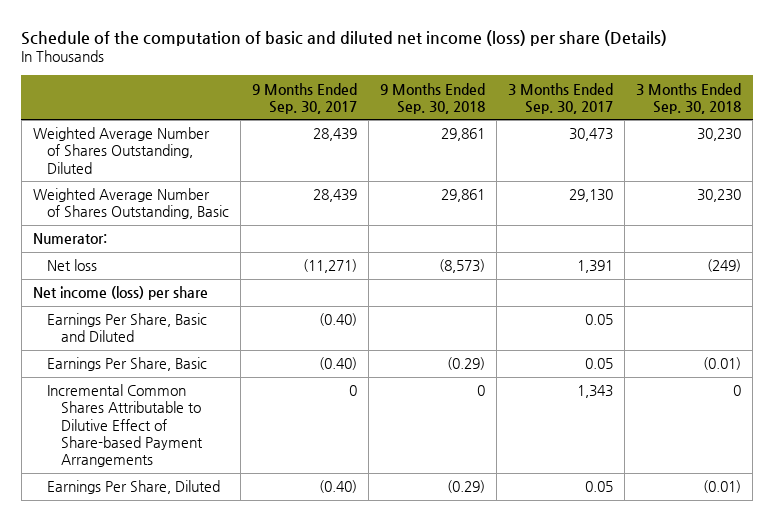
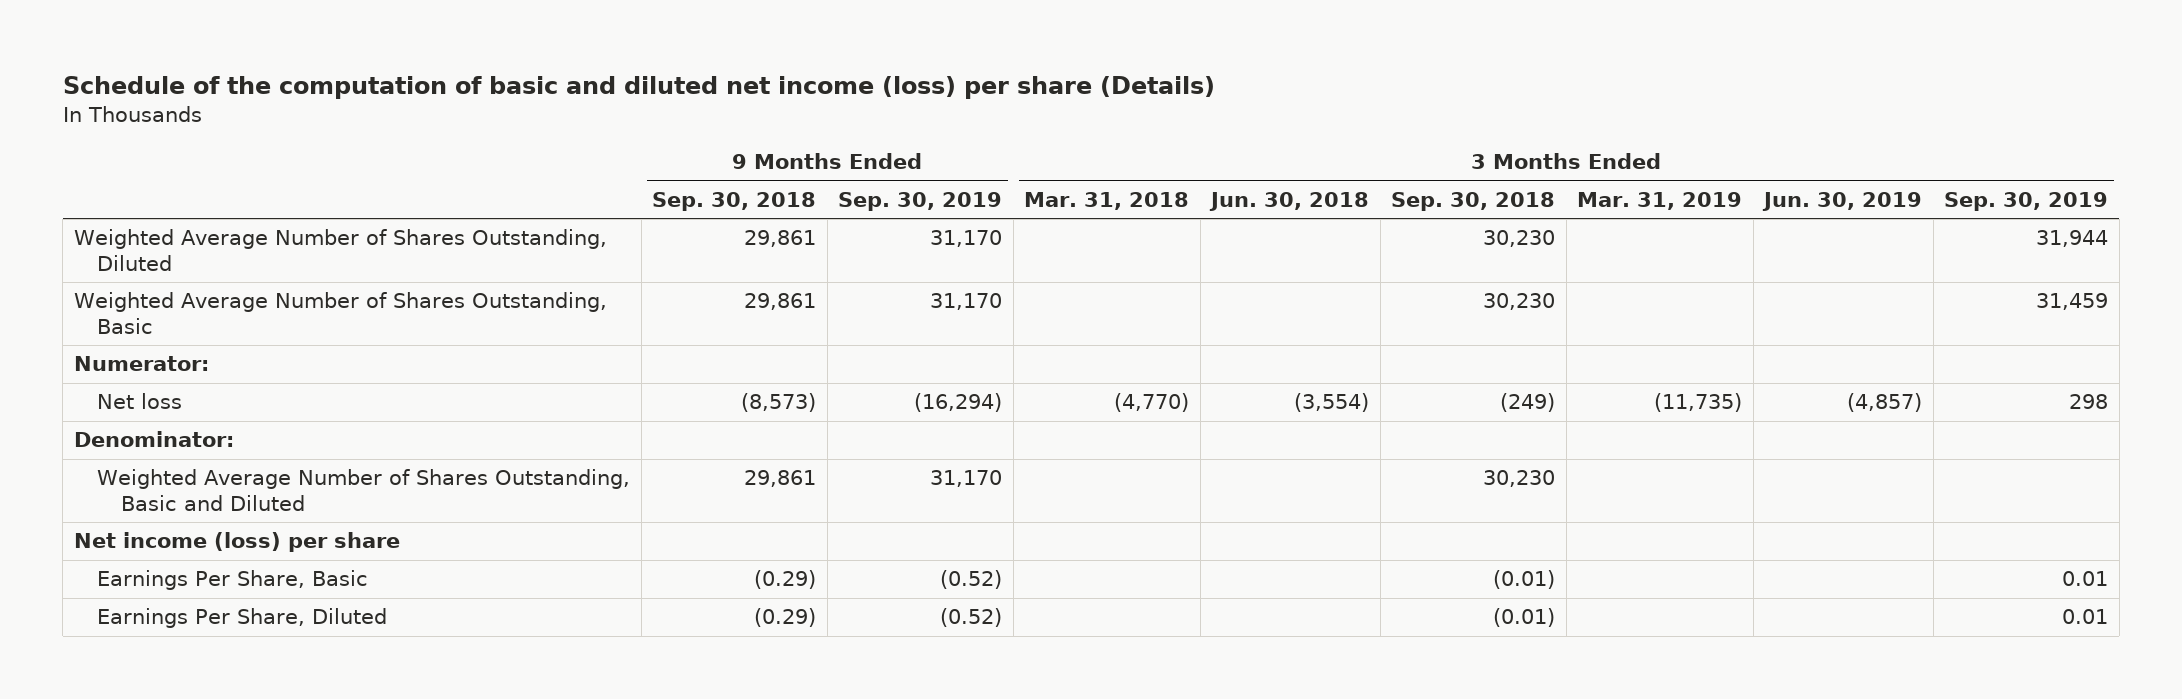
[252,82,358,114] 9 Months Ended Sep. 30, 2017 -> none
[508,82,614,114] 3 Months Ended Sep. 30, 2017 -> none
none -> [838,191,1003,211] Sep. 30, 2019
none -> [1024,191,1190,210] Mar. 31, 2018
none -> [1209,191,1370,211] Jun. 30, 2018
none -> [1577,191,1743,210] Mar. 31, 2019
none -> [1762,191,1923,211] Jun. 30, 2019
none -> [1944,191,2109,211] Sep. 30, 2019
none -> [73,431,234,448] Denominator:
none -> [97,469,631,511] Weighted Average Number of Shares Outstanding, Basic and Diluted
[47,313,208,343] Earnings Per Share, Basic and Diluted -> none
[47,384,204,468] Incremental Common Shares Attributable to Dilutive Effect of Share-based Payment Arrangements -> none

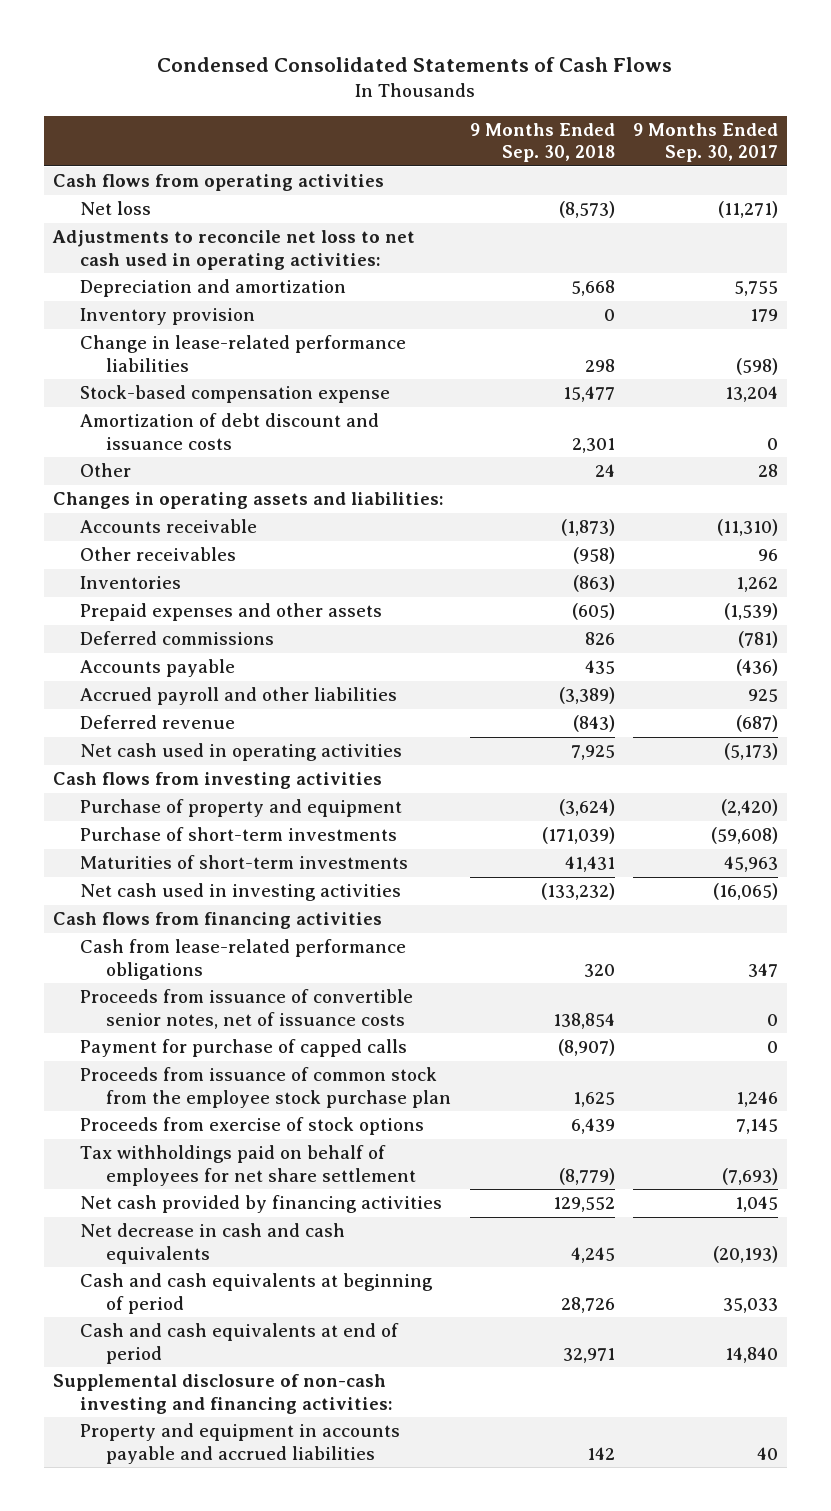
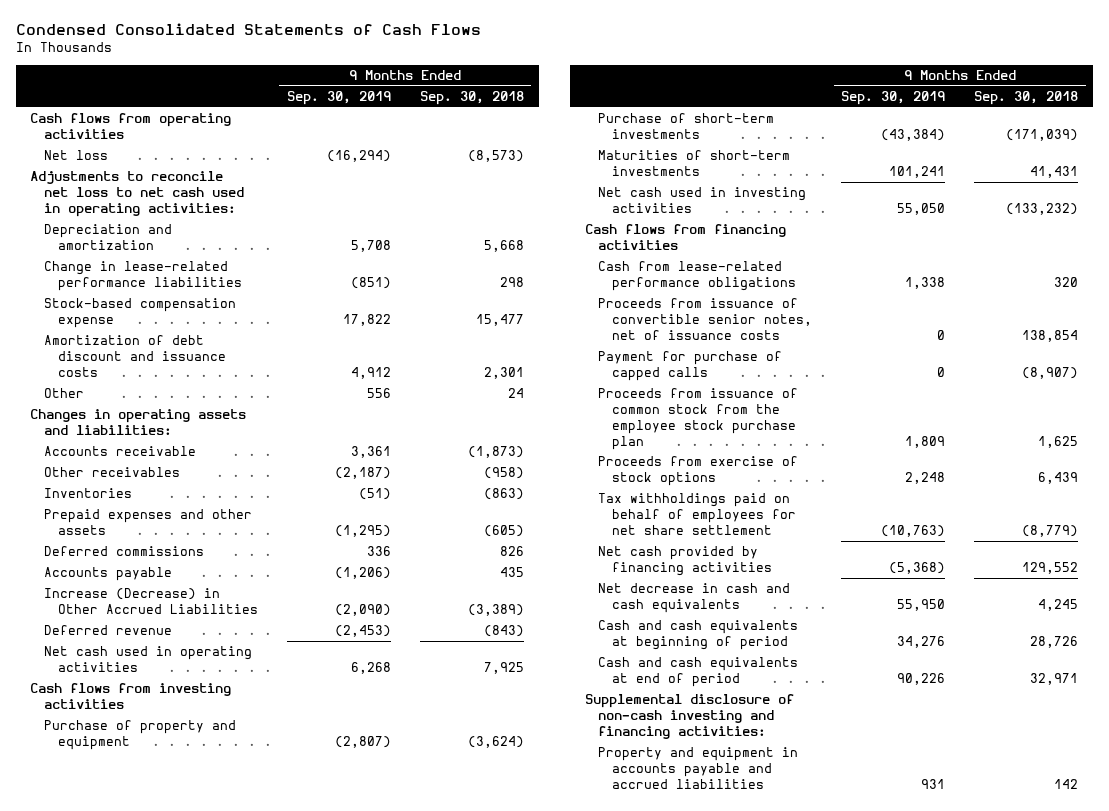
[633,122,779,163] 9 Months Ended Sep. 30, 2017 -> none
none -> [286,91,391,106] Sep. 30, 2019
[79,308,255,326] Inventory provision -> none
[79,687,397,706] Accrued payroll and other liabilities -> [43,588,258,615] Increase (Decrease) in Other Accrued Liabilities

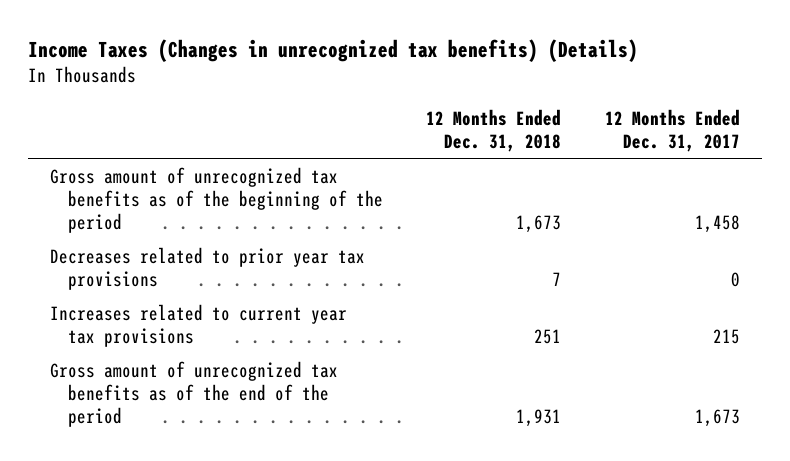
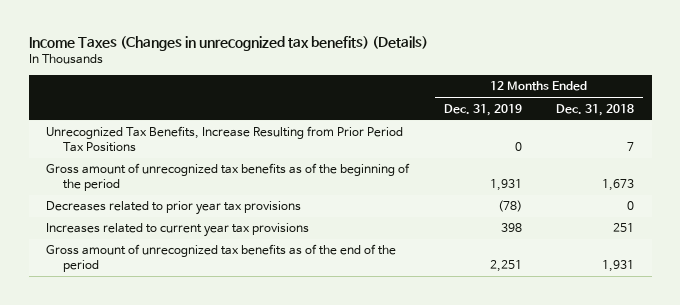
[605,108,741,152] 12 Months Ended Dec. 31, 2017 -> none
none -> [443,103,522,116] Dec. 31, 2019
none -> [45,126,403,152] Unrecognized Tax Benefits, Increase Resulting from Prior Period Tax Positions
[552,271,562,286] 7 -> [627,201,635,211] 0

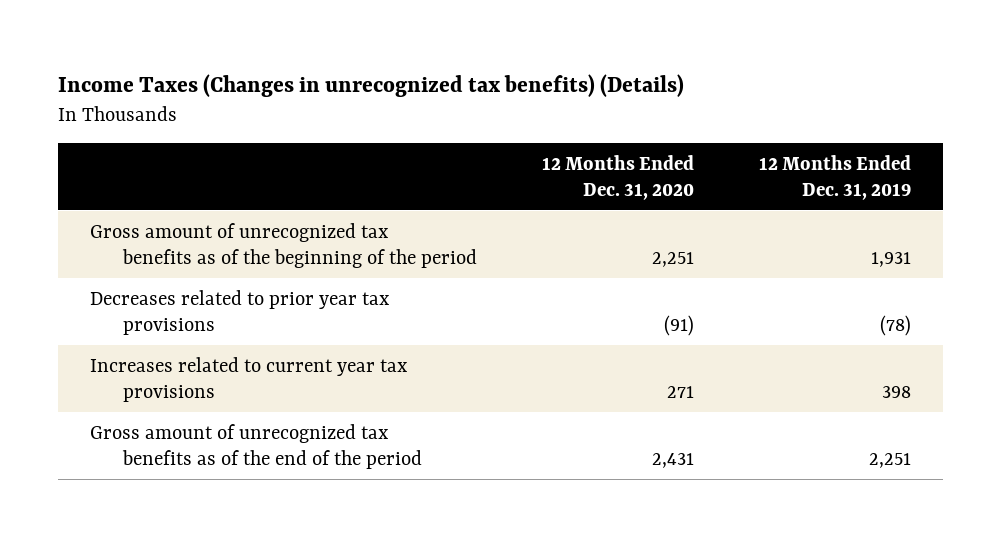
[556,103,635,116] Dec. 31, 2018 -> none
none -> [541,154,694,200] 12 Months Ended Dec. 31, 2020
[45,126,403,152] Unrecognized Tax Benefits, Increase Resulting from Prior Period Tax Positions -> none

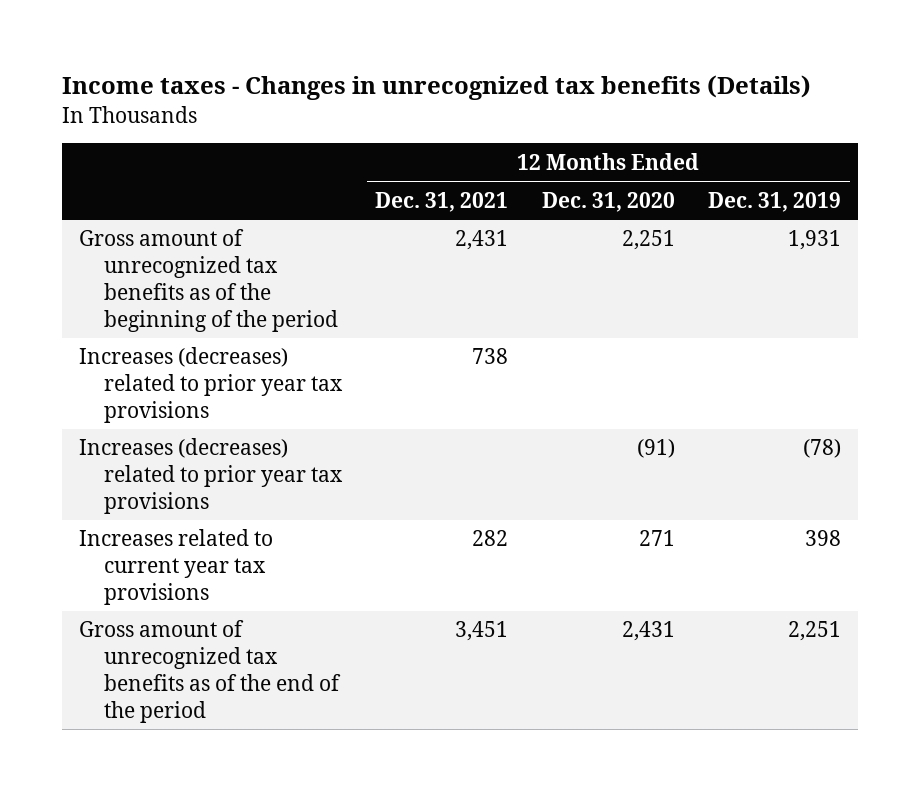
[57,73,684,97] Income Taxes (Changes in unrecognized tax benefits) (Details) -> [62,75,812,101] Income taxes - Changes in unrecognized tax benefits (Details)
none -> [375,191,509,212] Dec. 31, 2021
none -> [79,347,343,424] Increases (decreases) related to prior year tax provisions
[90,289,390,335] Decreases related to prior year tax provisions -> [79,438,343,515] Increases (decreases) related to prior year tax provisions

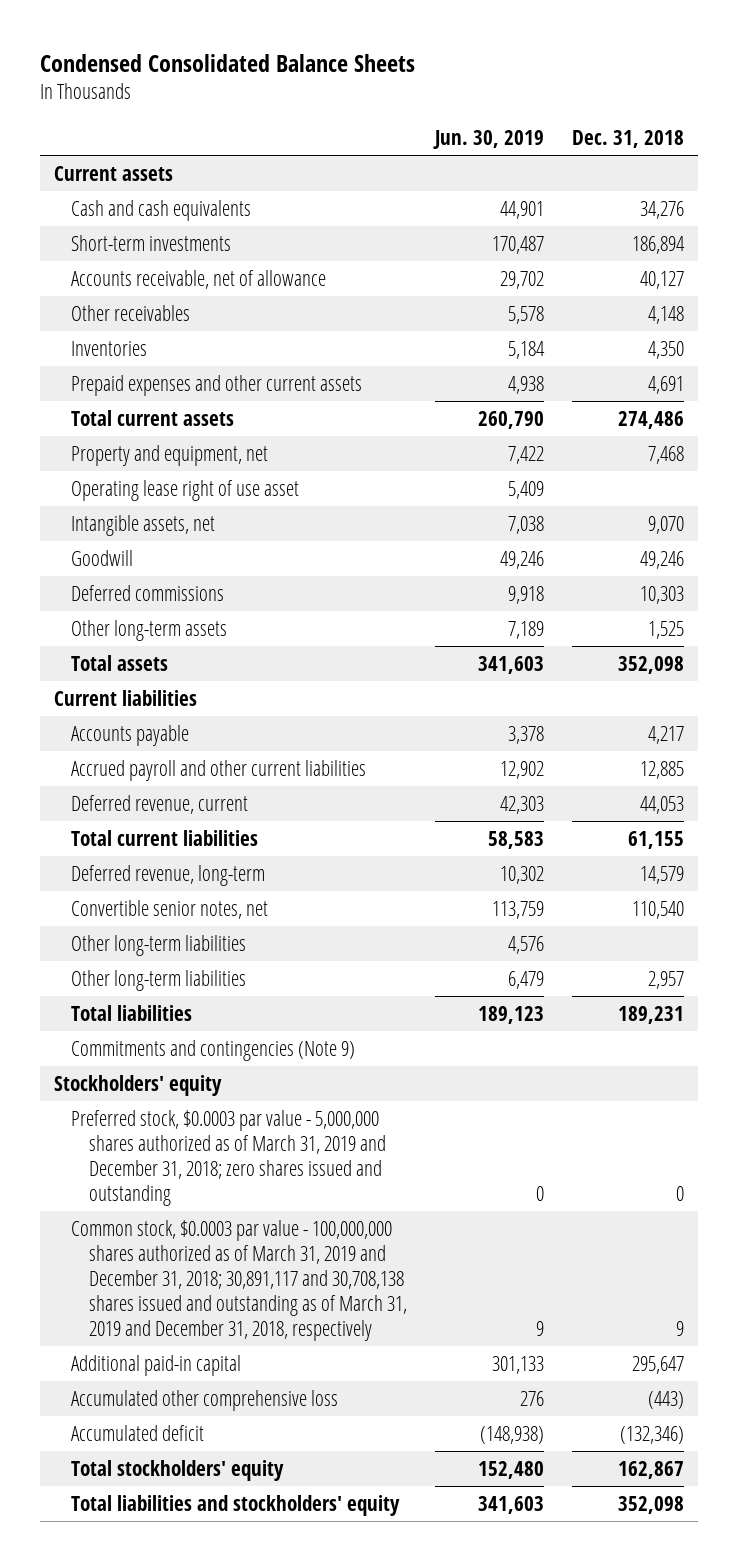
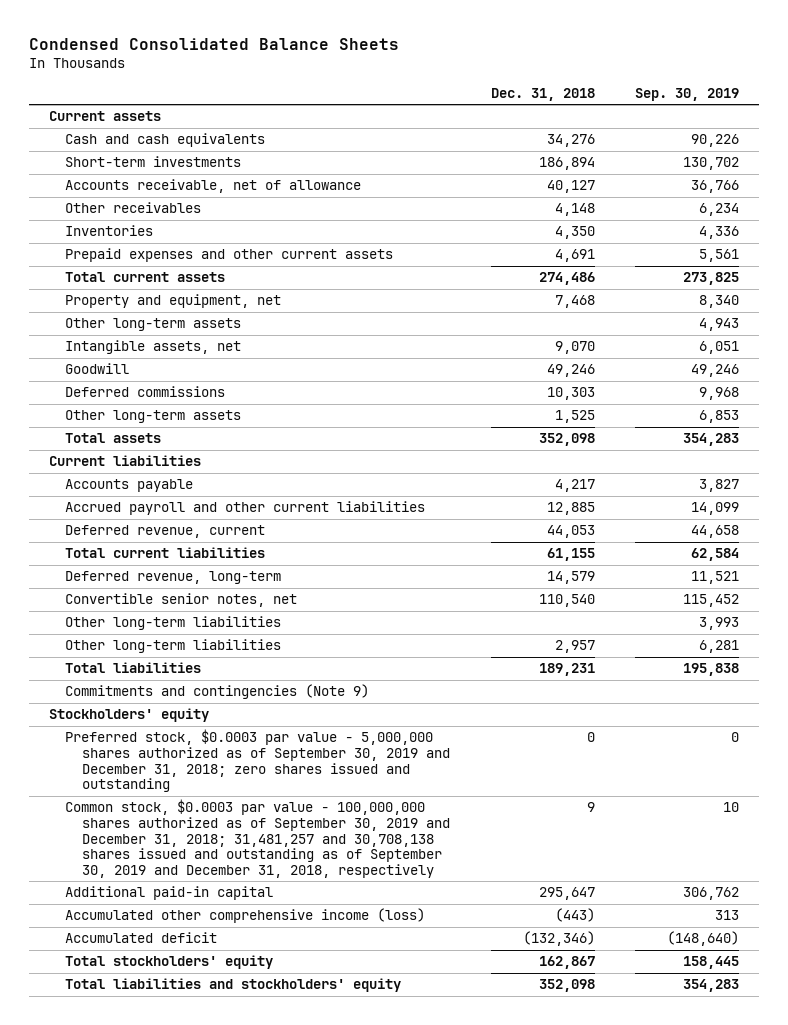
[433,130,545,150] Jun. 30, 2019 -> none
none -> [634,87,739,101] Sep. 30, 2019
[71,479,300,501] Operating lease right of use asset -> [65,318,242,332] Other long-term assets
[71,1109,386,1206] Preferred stock, $0.0003 par value - 5,000,000 shares authorized as of March 31, 2019 and December 31, 2018; zero shares issued and outstanding -> [65,729,451,793] Preferred stock, $0.0003 par value - 5,000,000 shares authorized as of September 30, 2019 and December 31, 2018; zero shares issued and outstanding
[71,1219,407,1341] Common stock, $0.0003 par value - 100,000,000 shares authorized as of March 31, 2019 and December 31, 2018; 30,891,117 and 30,708,138 shares issued and outstanding as of March 31, 2019 and December 31, 2018, respectively -> [65,799,451,879] Common stock, $0.0003 par value - 100,000,000 shares authorized as of September 30, 2019 and December 31, 2018; 31,481,257 and 30,708,138 shares issued and outstanding as of September 30, 2019 and December 31, 2018, respectively
[71,1389,339,1411] Accumulated other comprehensive loss -> [65,908,426,924] Accumulated other comprehensive income (loss)

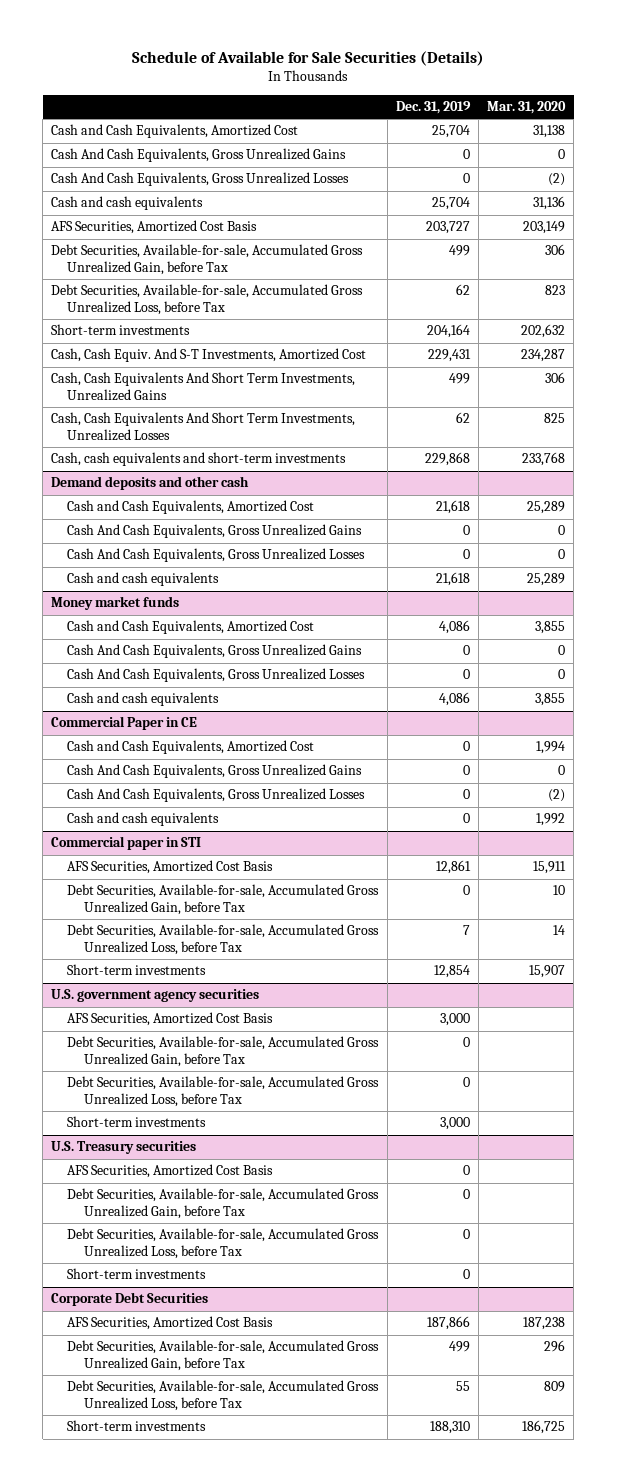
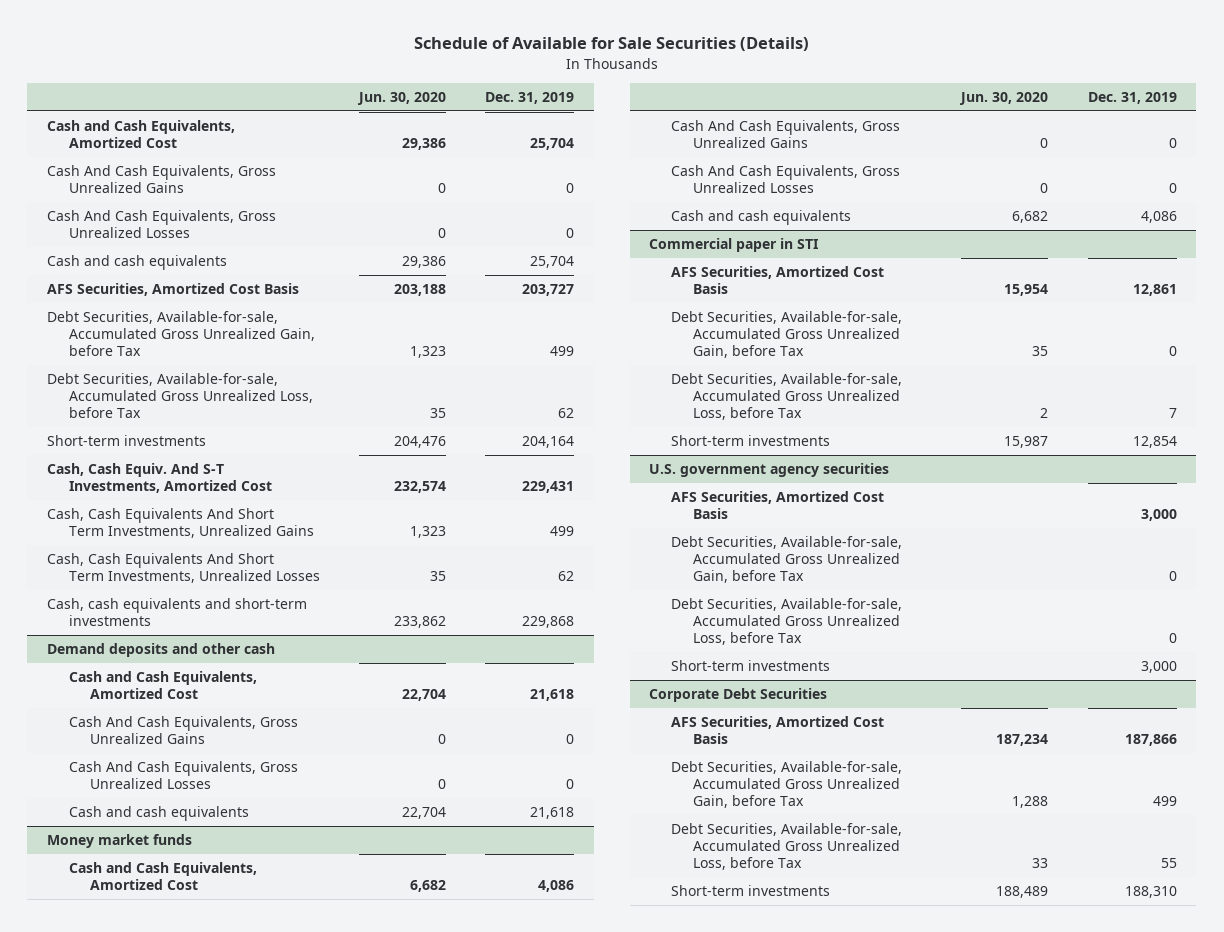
[487,101,567,115] Mar. 31, 2020 -> none
none -> [357,91,447,105] Jun. 30, 2020
[51,716,198,731] Commercial Paper in CE -> none
[67,740,315,755] Cash and Cash Equivalents, Amortized Cost -> none
[67,764,363,779] Cash And Cash Equivalents, Gross Unrealized Gains -> none
[67,788,366,803] Cash And Cash Equivalents, Gross Unrealized Losses -> none
[67,812,220,827] Cash and cash equivalents -> none
[51,1141,197,1155] U.S. Treasury securities -> none
[67,1164,274,1179] AFS Securities, Amortized Cost Basis -> none
[67,1188,380,1219] Debt Securities, Available-for-sale, Accumulated Gross Unrealized Gain, before Tax -> none
[67,1228,380,1259] Debt Securities, Available-for-sale, Accumulated Gross Unrealized Loss, before Tax -> none
[67,1268,207,1280] Short-term investments -> none

